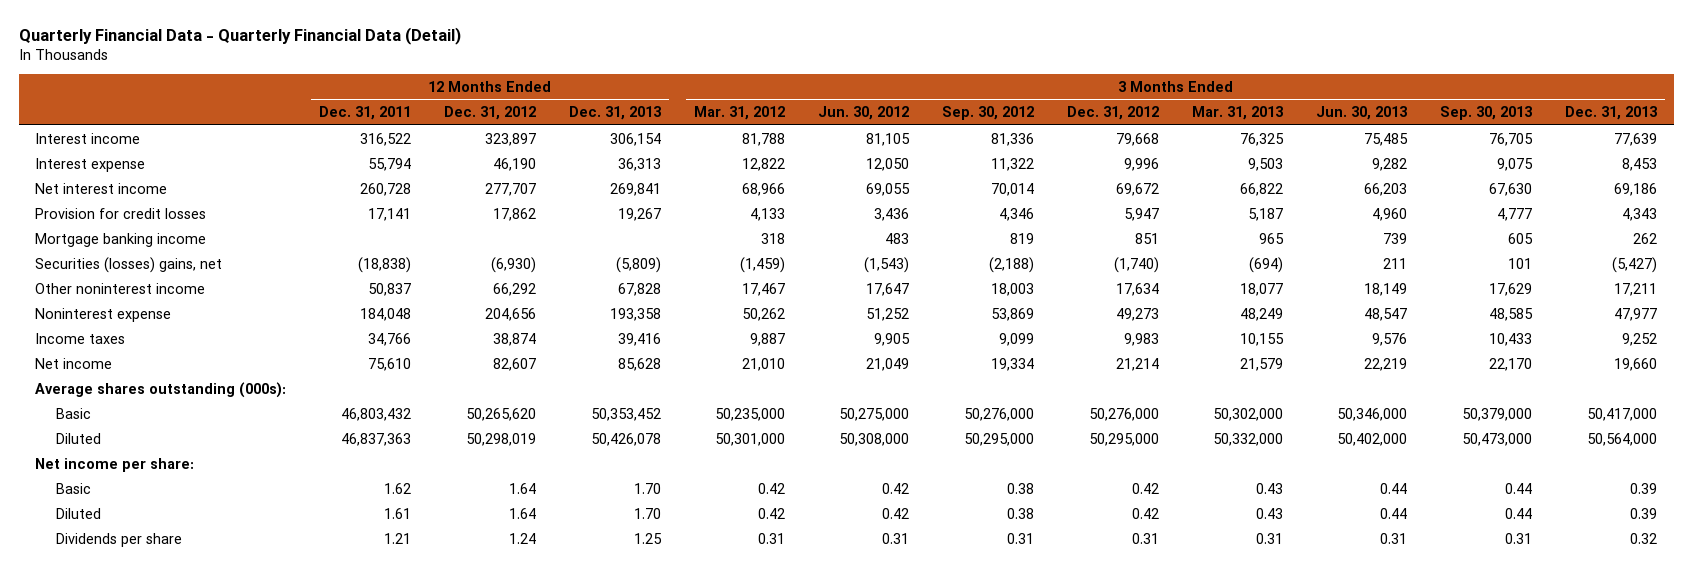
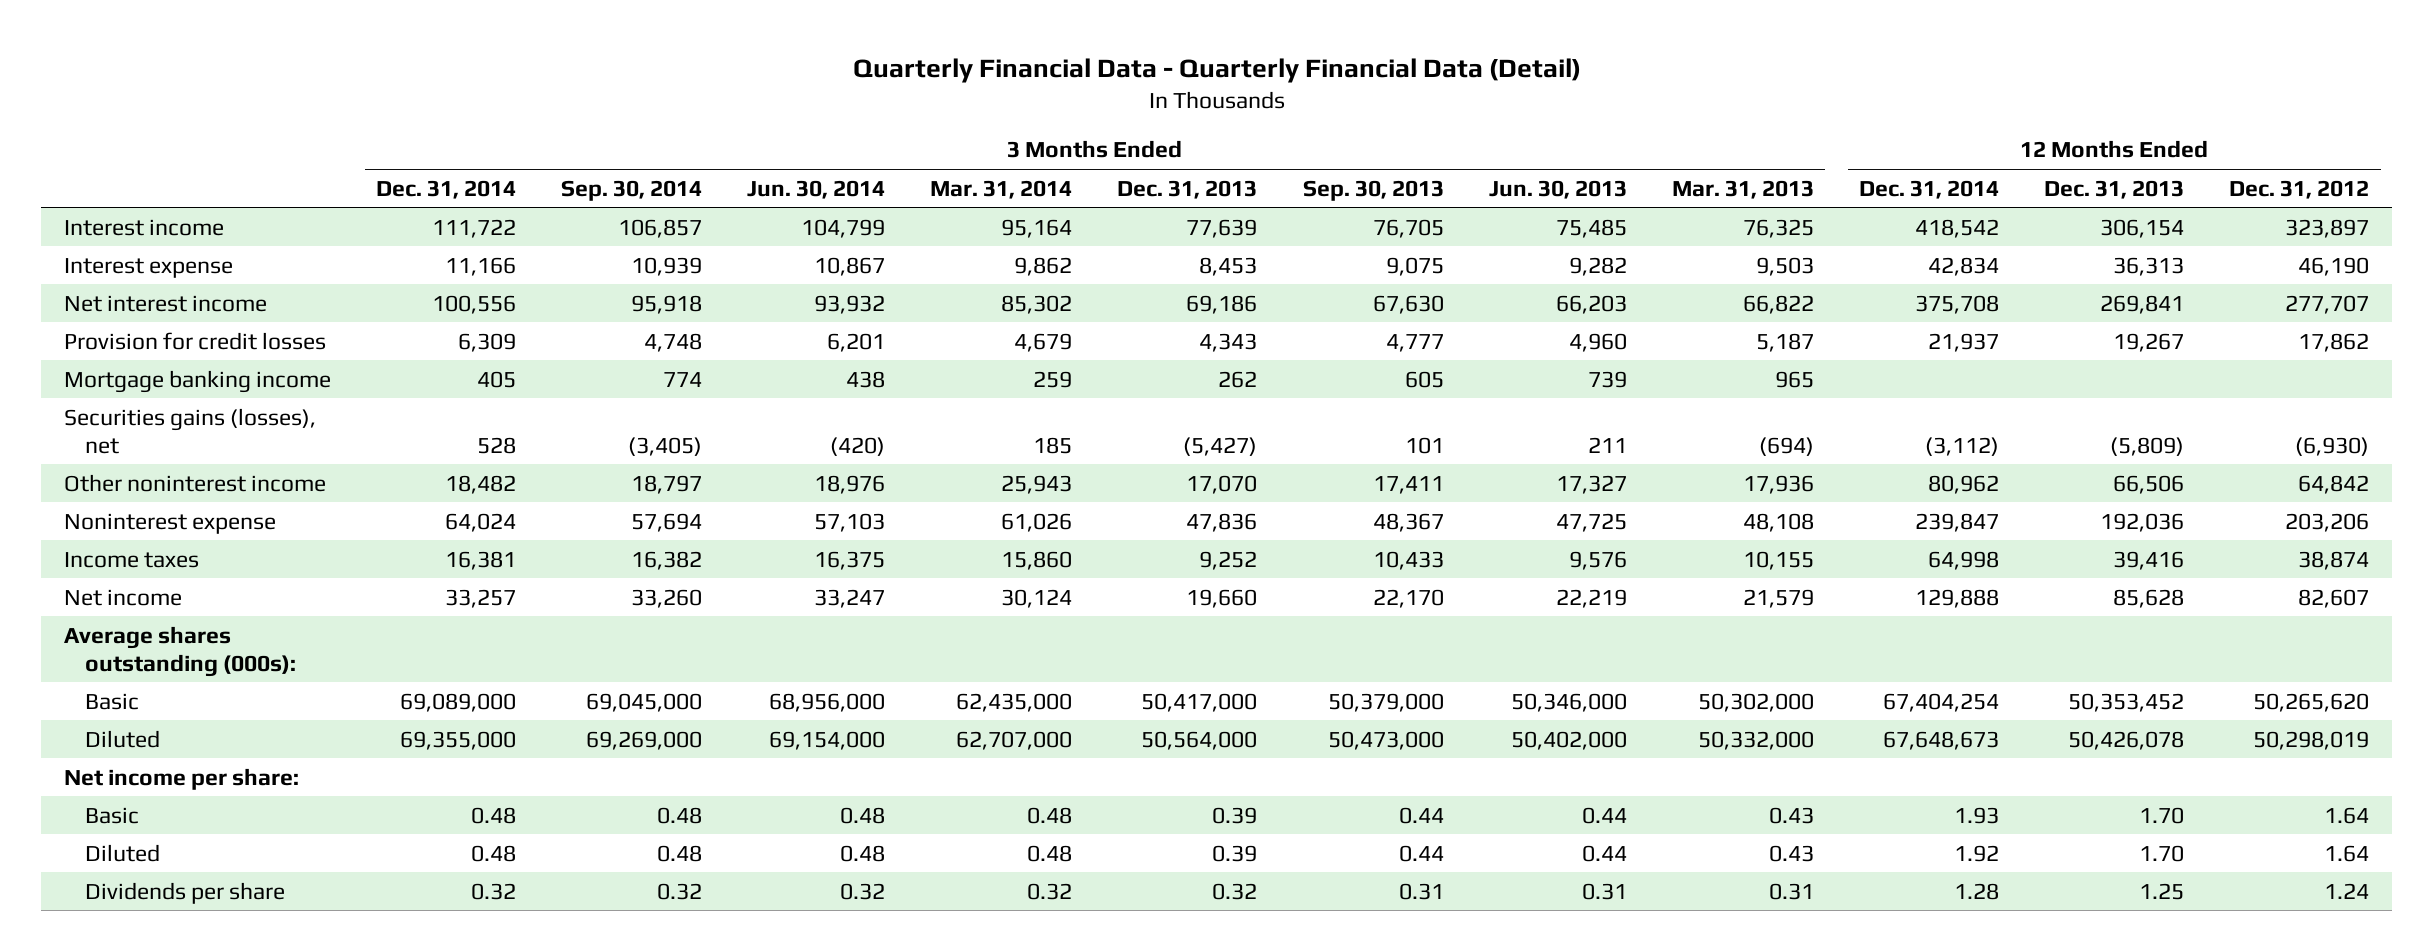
[319,106,412,121] Dec. 31, 2011 -> none
[694,106,786,121] Mar. 31, 2012 -> none
[818,106,910,121] Jun. 30, 2012 -> none
[942,106,1035,121] Sep. 30, 2012 -> none
[1067,106,1160,121] Dec. 31, 2012 -> none
none -> [375,179,516,199] Dec. 31, 2014
none -> [561,179,703,201] Sep. 30, 2014
none -> [747,179,886,199] Jun. 30, 2014
none -> [930,179,1073,199] Mar. 31, 2014
none -> [1859,179,2000,199] Dec. 31, 2014
[35,256,223,273] Securities (losses) gains, net -> [63,407,316,454] Securities gains (losses), net
[493,282,537,296] 66,292 -> [2298,474,2370,494] 64,842
[618,282,662,296] 67,828 -> [2113,474,2185,494] 66,506
[1240,282,1284,296] 18,077 -> [1742,474,1814,494] 17,936
[1364,282,1408,296] 18,149 -> [1555,474,1627,494] 17,327
[1489,282,1533,296] 17,629 -> [1372,475,1444,494] 17,411
[1614,282,1658,296] 17,211 -> [1186,474,1258,494] 17,070
[485,307,537,321] 204,656 -> [2285,512,2370,532] 203,206
[610,307,662,321] 193,358 -> [2100,512,2185,532] 192,036
[1240,307,1284,321] 48,249 -> [1742,512,1814,532] 48,108
[1364,307,1408,321] 48,547 -> [1555,512,1627,532] 47,725
[1489,307,1534,321] 48,585 -> [1372,512,1444,532] 48,367
[1614,307,1658,321] 47,977 -> [1186,512,1258,532] 47,836

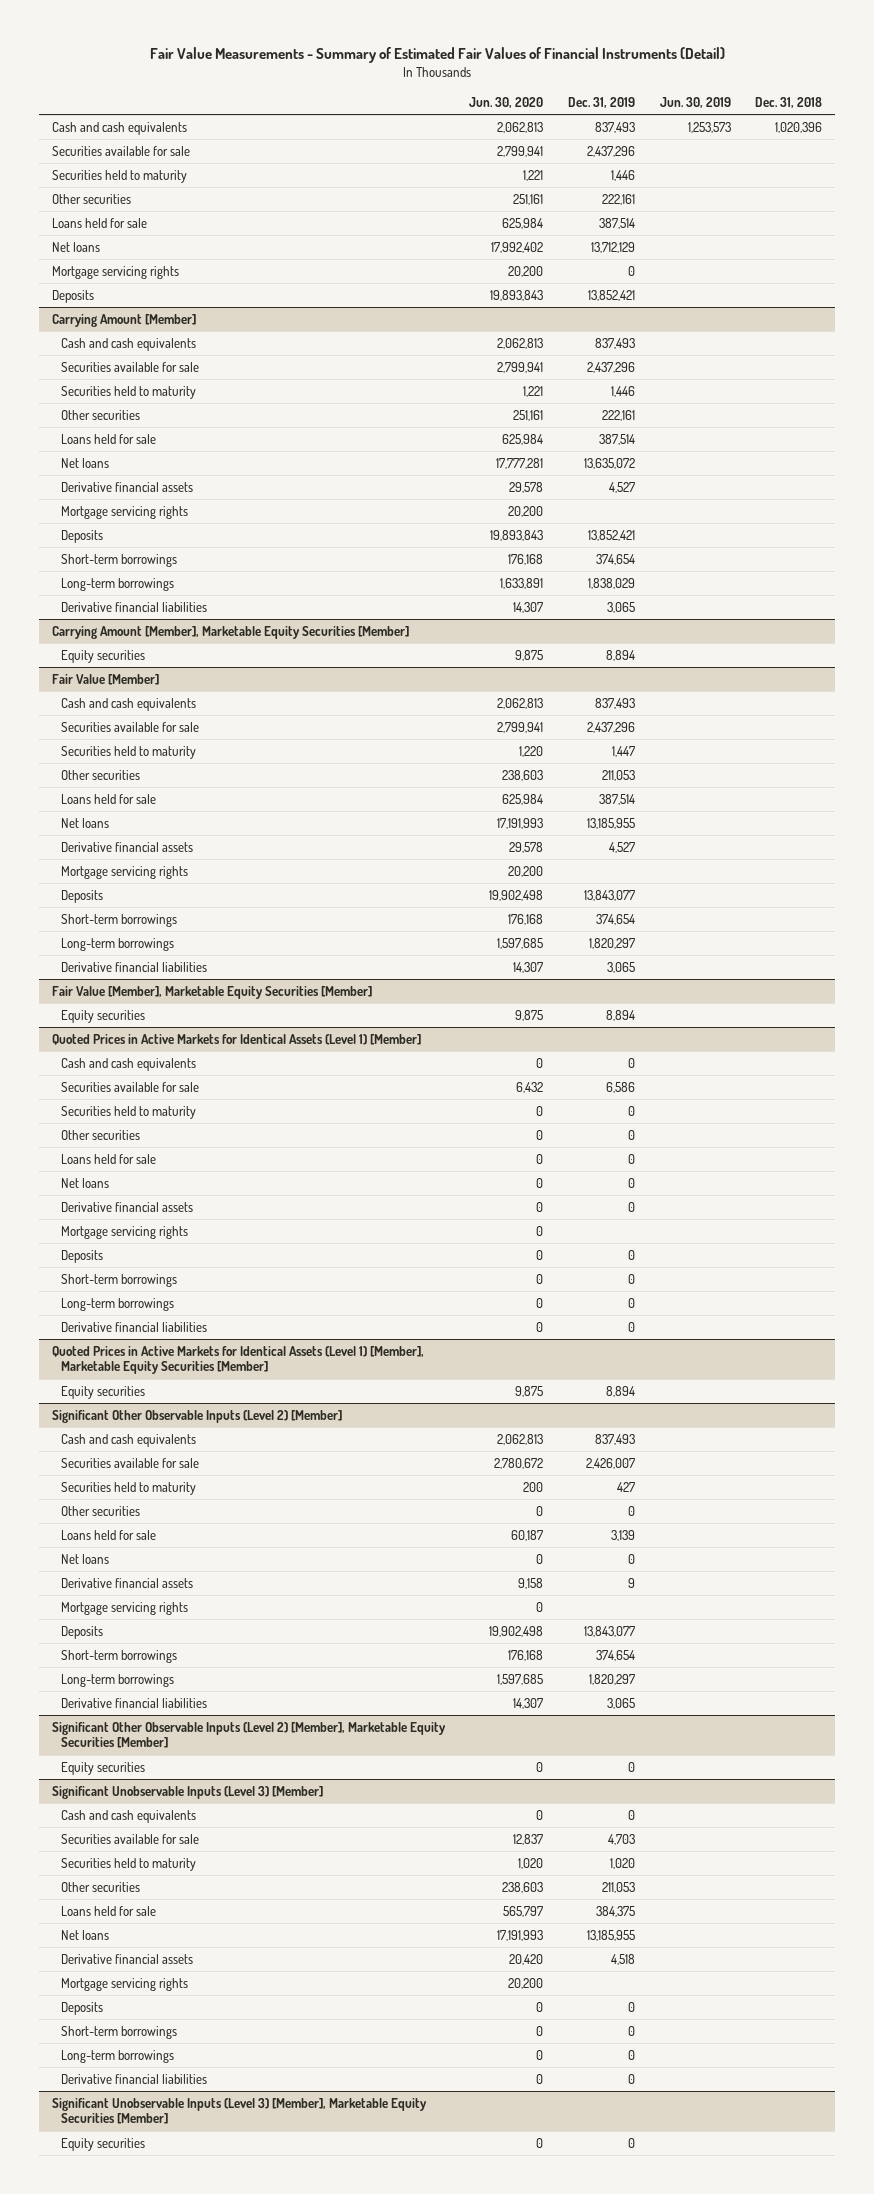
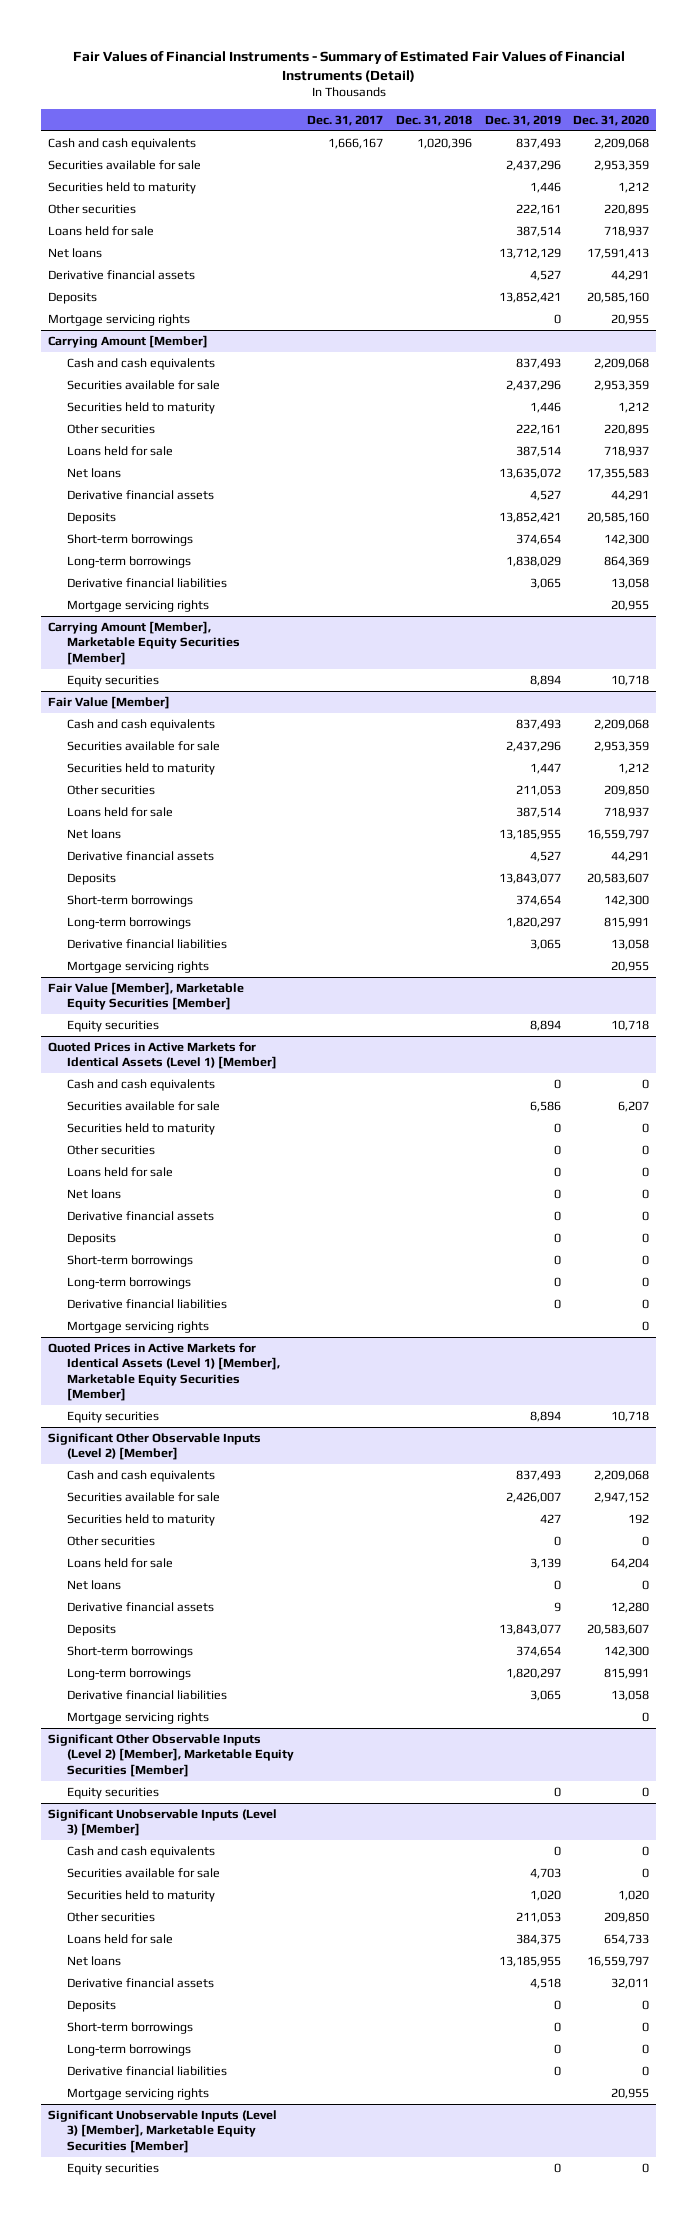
[149,47,725,64] Fair Value Measurements - Summary of Estimated Fair Values of Financial Instruments (Detail) -> [72,50,625,82] Fair Values of Financial Instruments - Summary of Estimated Fair Values of Financial Instruments (Detail)
[469,96,544,108] Jun. 30, 2020 -> none
[659,96,731,108] Jun. 30, 2019 -> none
none -> [306,114,383,126] Dec. 31, 2017
none -> [573,114,650,126] Dec. 31, 2020
none -> [47,270,195,281] Derivative financial assets
[51,265,179,279] Mortgage servicing rights -> [47,314,190,327] Mortgage servicing rights
[61,505,189,519] Mortgage servicing rights -> [67,600,210,613] Mortgage servicing rights
[61,865,189,879] Mortgage servicing rights -> [67,961,210,974] Mortgage servicing rights
[61,1225,189,1239] Mortgage servicing rights -> [67,1321,210,1334] Mortgage servicing rights
[61,1601,189,1615] Mortgage servicing rights -> [67,1712,210,1725] Mortgage servicing rights
[61,1977,189,1991] Mortgage servicing rights -> [67,2088,210,2101] Mortgage servicing rights

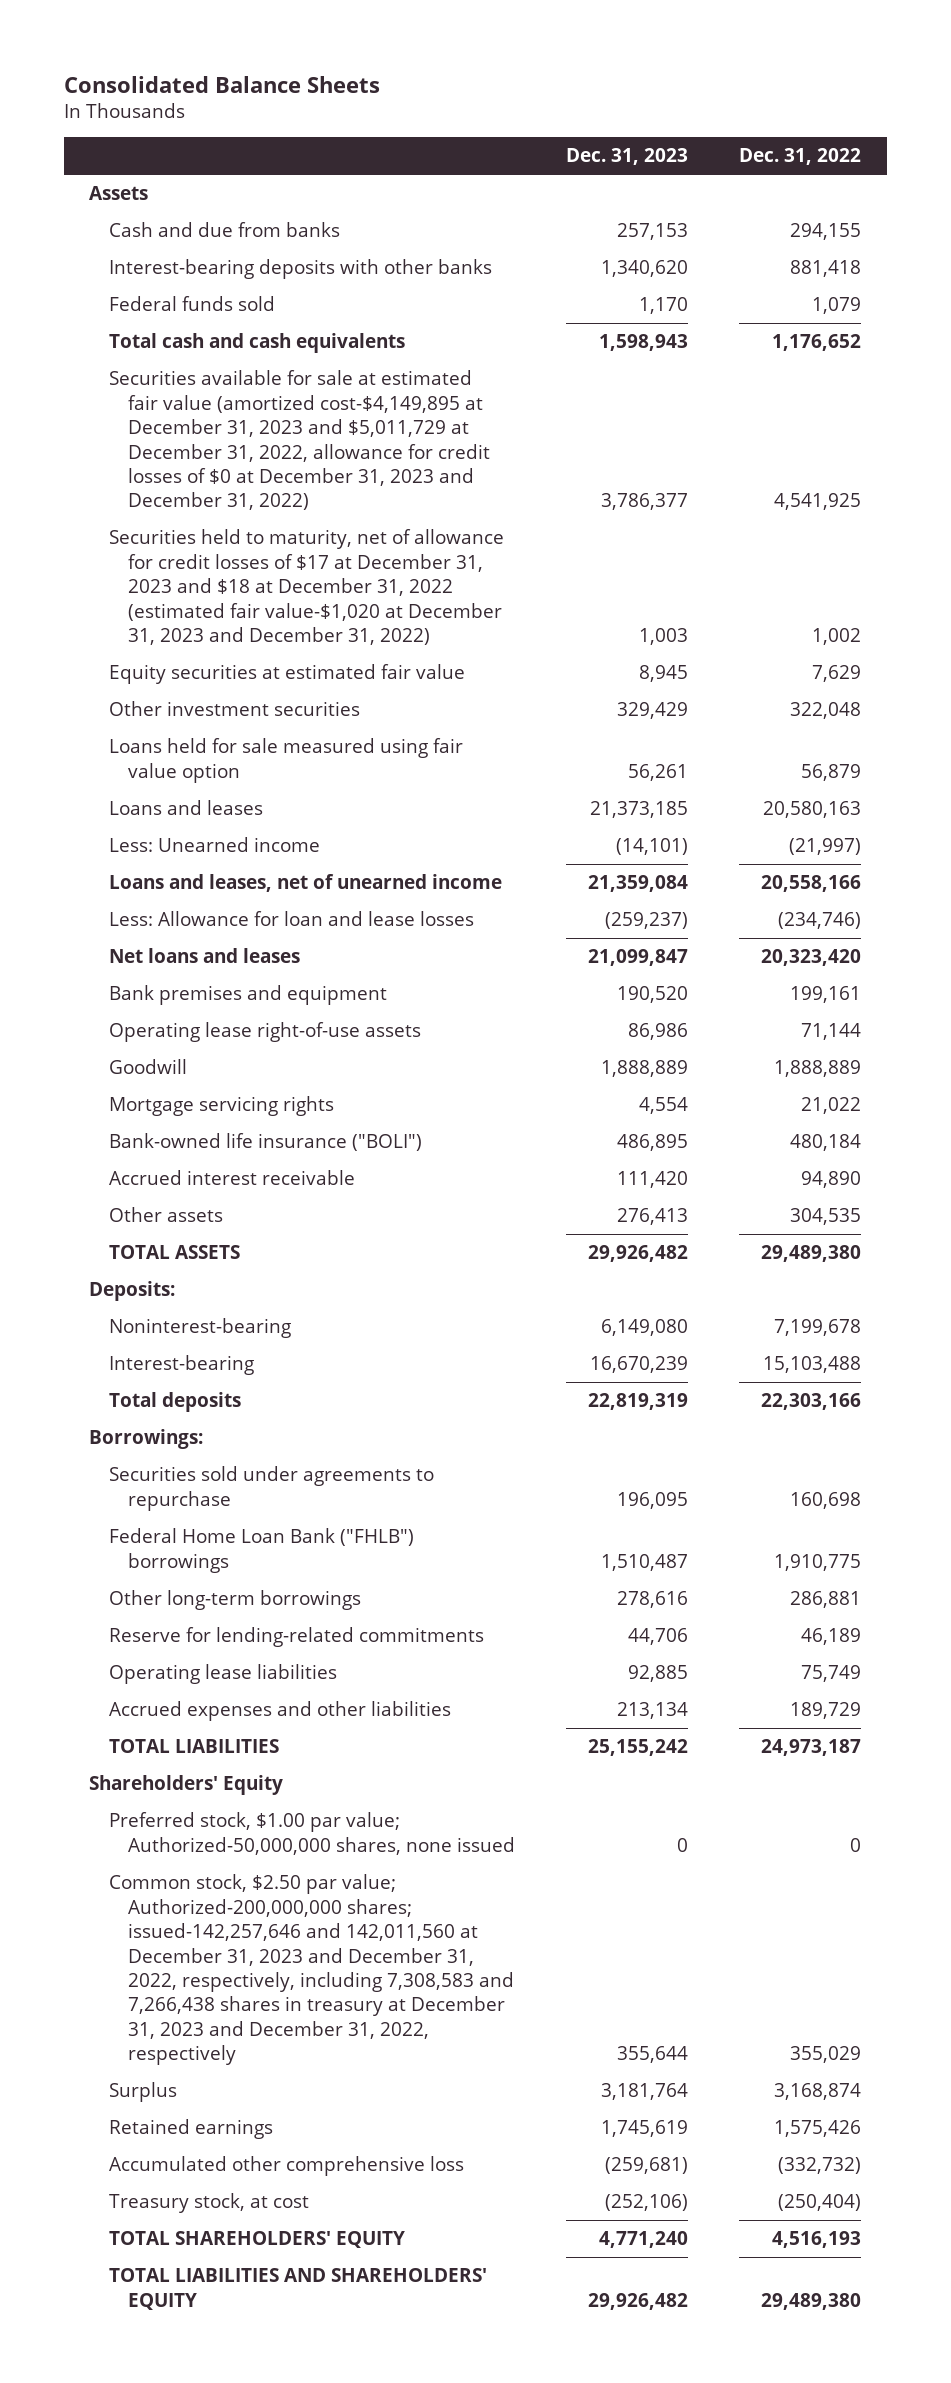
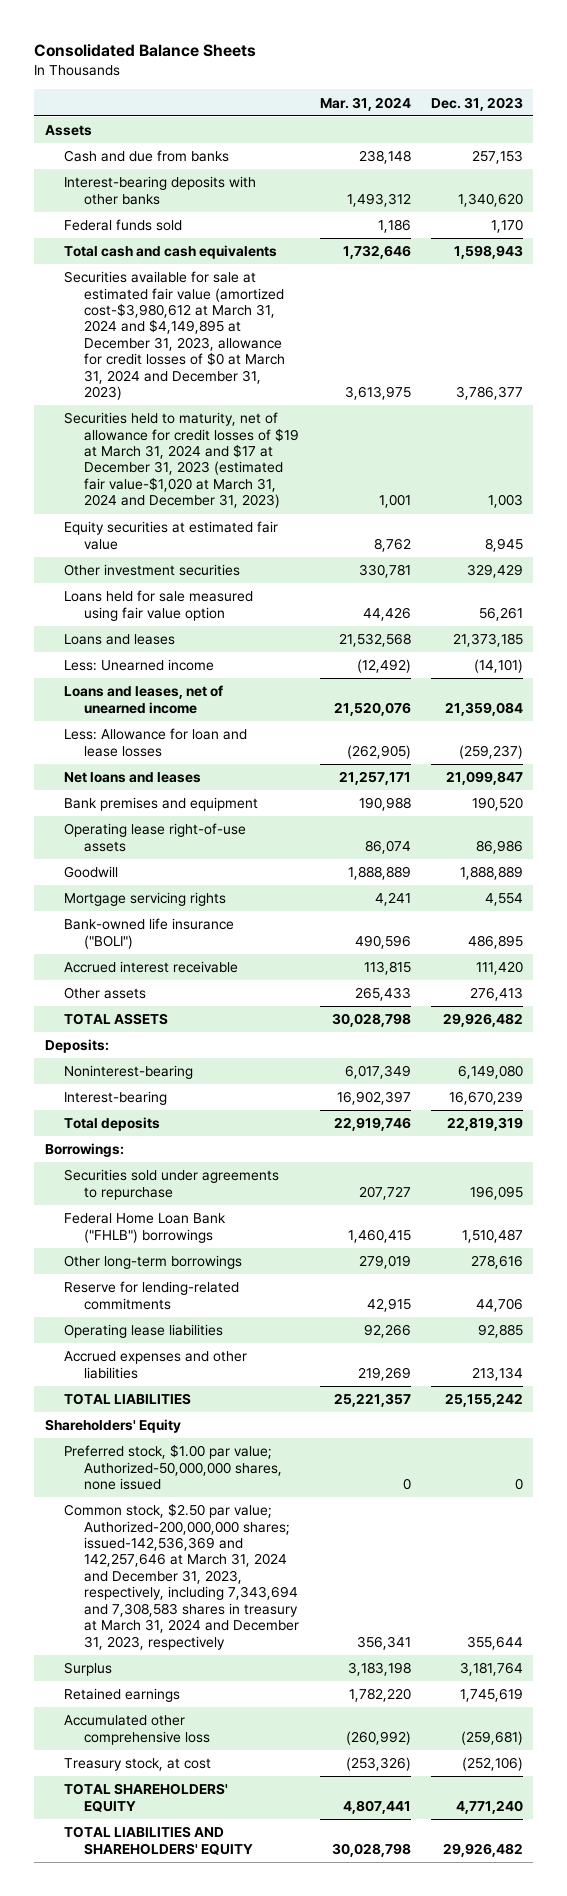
[739,148,862,166] Dec. 31, 2022 -> none
none -> [319,96,411,111] Mar. 31, 2024
[108,370,490,511] Securities available for sale at estimated fair value (amortized cost-$4,149,895 at December 31, 2023 and $5,011,729 at December 31, 2022, allowance for credit losses of $0 at December 31, 2023 and December 31, 2022) -> [64,271,286,401] Securities available for sale at estimated fair value (amortized cost-$3,980,612 at March 31, 2024 and $4,149,895 at December 31, 2023, allowance for credit losses of $0 at March 31, 2024 and December 31, 2023)
[108,529,504,646] Securities held to maturity, net of allowance for credit losses of $17 at December 31, 2023 and $18 at December 31, 2022 (estimated fair value-$1,020 at December 31, 2023 and December 31, 2022) -> [64,412,300,509] Securities held to maturity, net of allowance for credit losses of $19 at March 31, 2024 and $17 at December 31, 2023 (estimated fair value-$1,020 at March 31, 2024 and December 31, 2023)
[108,1874,514,2066] Common stock, $2.50 par value; Authorized-200,000,000 shares; issued-142,257,646 and 142,011,560 at December 31, 2023 and December 31, 2022, respectively, including 7,308,583 and 7,266,438 shares in treasury at December 31, 2023 and December 31, 2022, respectively -> [64,1503,300,1650] Common stock, $2.50 par value; Authorized-200,000,000 shares; issued-142,536,369 and 142,257,646 at March 31, 2024 and December 31, 2023, respectively, including 7,343,694 and 7,308,583 shares in treasury at March 31, 2024 and December 31, 2023, respectively

